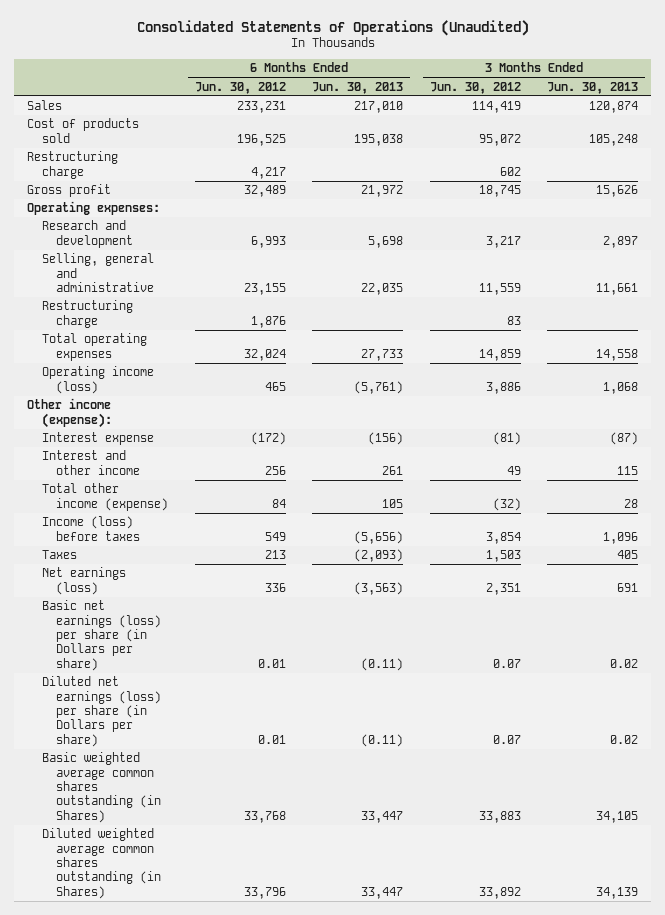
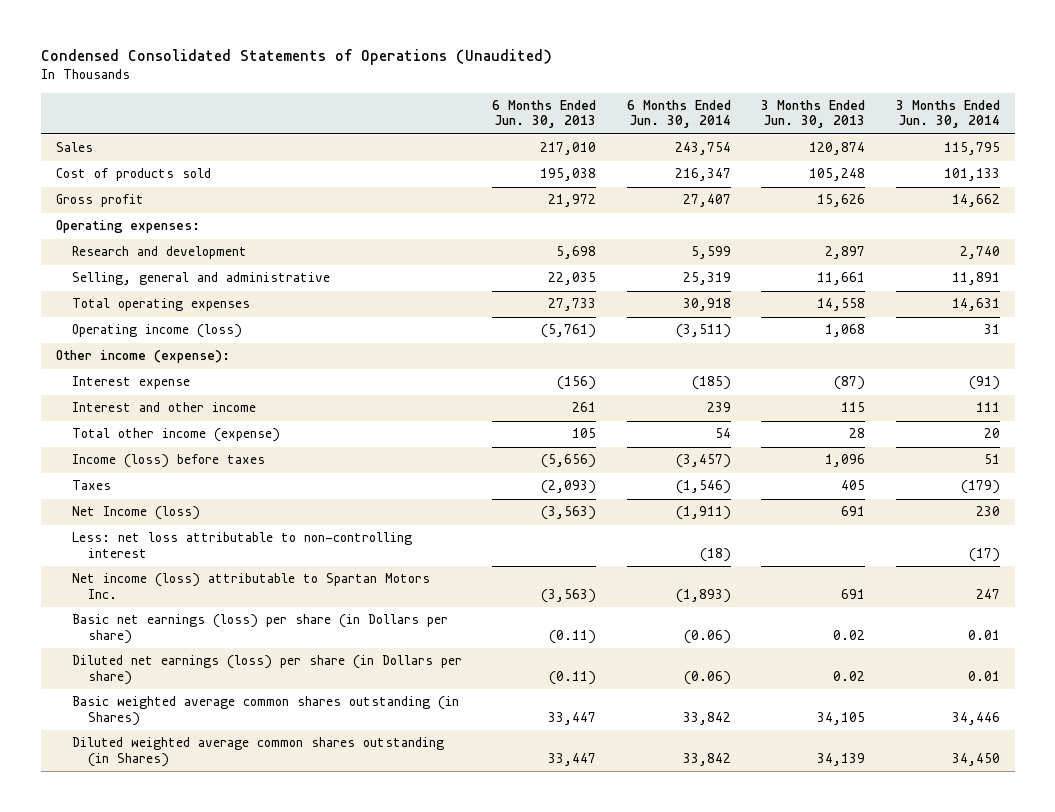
[136,19,529,36] Consolidated Statements of Operations (Unaudited) -> [40,49,552,66] Condensed Consolidated Statements of Operations (Unaudited)
[194,81,286,94] Jun. 30, 2012 -> none
[429,81,521,94] Jun. 30, 2012 -> none
none -> [626,100,731,129] 6 Months Ended Jun. 30, 2014
none -> [895,100,1000,129] 3 Months Ended Jun. 30, 2014
[26,151,118,179] Restructuring charge -> none
[41,300,133,328] Restructuring charge -> none
none -> [72,506,201,521] Net Income (loss)
none -> [72,532,413,558] Less: net loss attributable to non-controlling interest
[41,567,126,595] Net earnings (loss) -> [72,573,431,599] Net income (loss) attributable to Spartan Motors Inc.

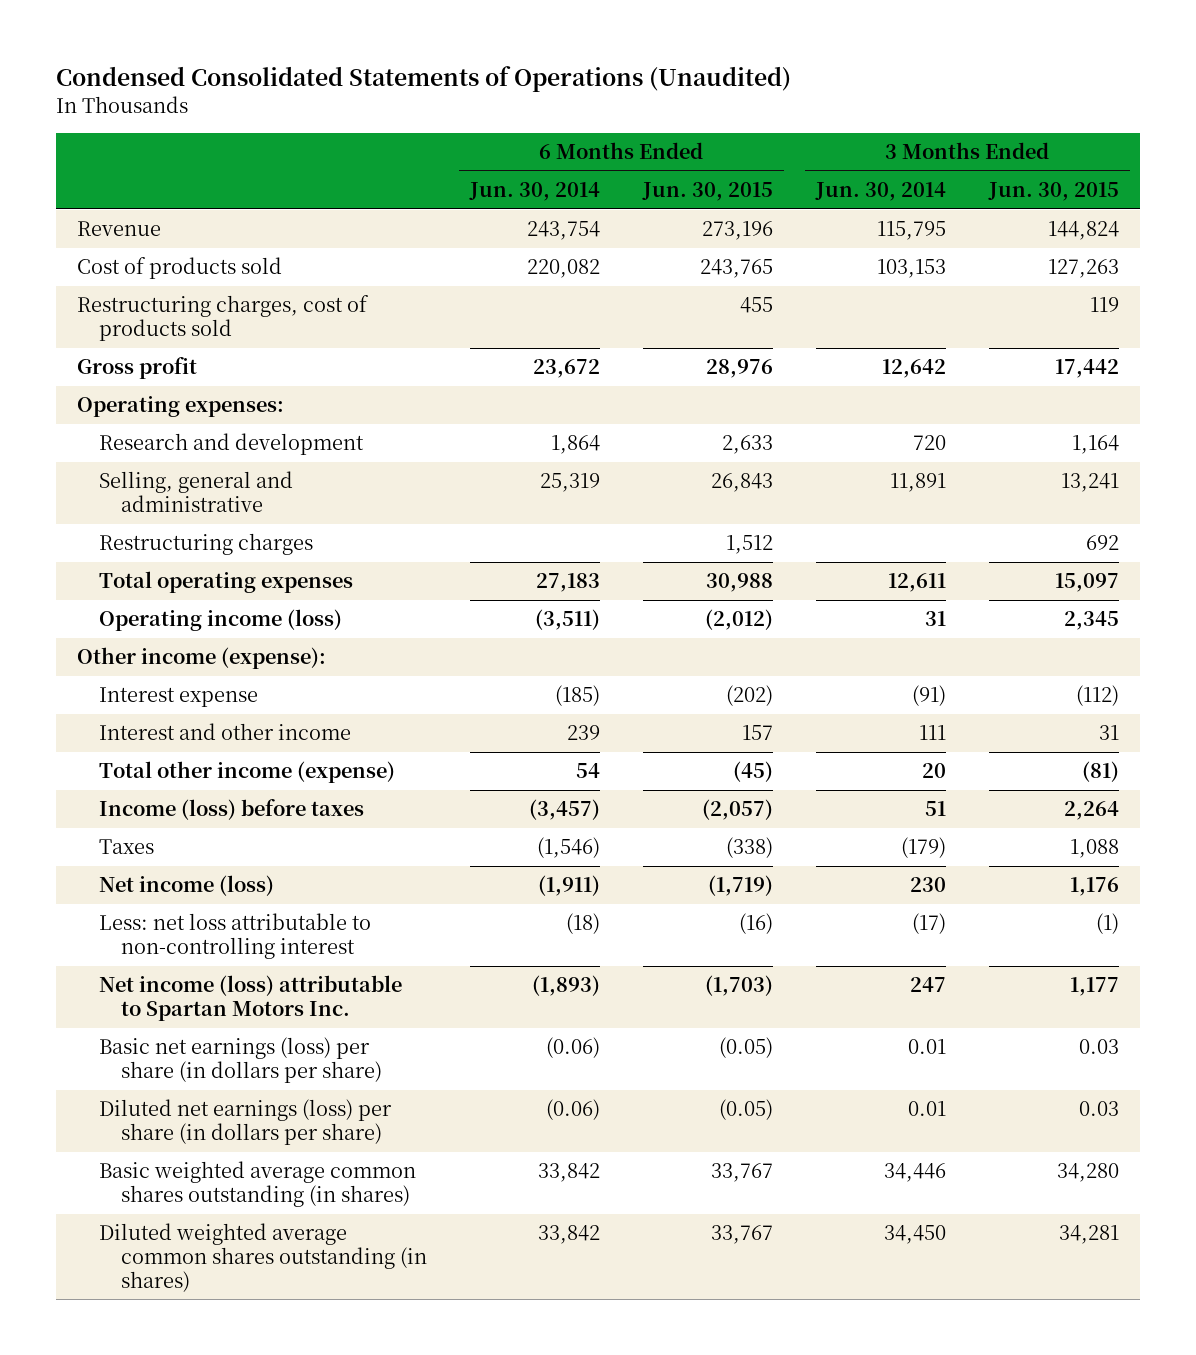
[492,100,597,129] 6 Months Ended Jun. 30, 2013 -> none
[761,100,866,129] 3 Months Ended Jun. 30, 2013 -> none
none -> [641,181,773,201] Jun. 30, 2015
none -> [987,181,1119,201] Jun. 30, 2015
[55,142,93,153] Sales -> [77,221,162,237] Revenue
[674,168,731,182] 216,347 -> [526,259,600,279] 220,082
[943,168,1000,182] 101,133 -> [876,259,946,279] 103,153
none -> [77,295,370,341] Restructuring charges, cost of products sold
[682,194,731,208] 27,407 -> [532,359,600,379] 23,672
[951,194,1000,208] 14,662 -> [881,359,946,379] 12,642
[690,246,731,260] 5,599 -> [550,435,600,455] 1,864
[959,246,1000,260] 2,740 -> [912,435,946,451] 720
none -> [98,533,313,556] Restructuring charges
[682,298,731,312] 30,918 -> [535,573,600,593] 27,183
[951,298,1000,312] 14,631 -> [887,573,946,593] 12,611
[72,506,201,521] Net Income (loss) -> [98,875,274,897] Net income (loss)
[72,614,449,644] Basic net earnings (loss) per share (in Dollars per share) -> [98,1037,382,1083] Basic net earnings (loss) per share (in dollars per share)
[72,655,463,685] Diluted net earnings (loss) per share (in Dollars per share) -> [98,1099,392,1145] Diluted net earnings (loss) per share (in dollars per share)
[72,696,460,726] Basic weighted average common shares outstanding (in Shares) -> [98,1161,416,1207] Basic weighted average common shares outstanding (in shares)
[72,737,445,767] Diluted weighted average common shares outstanding (in Shares) -> [98,1223,427,1292] Diluted weighted average common shares outstanding (in shares)

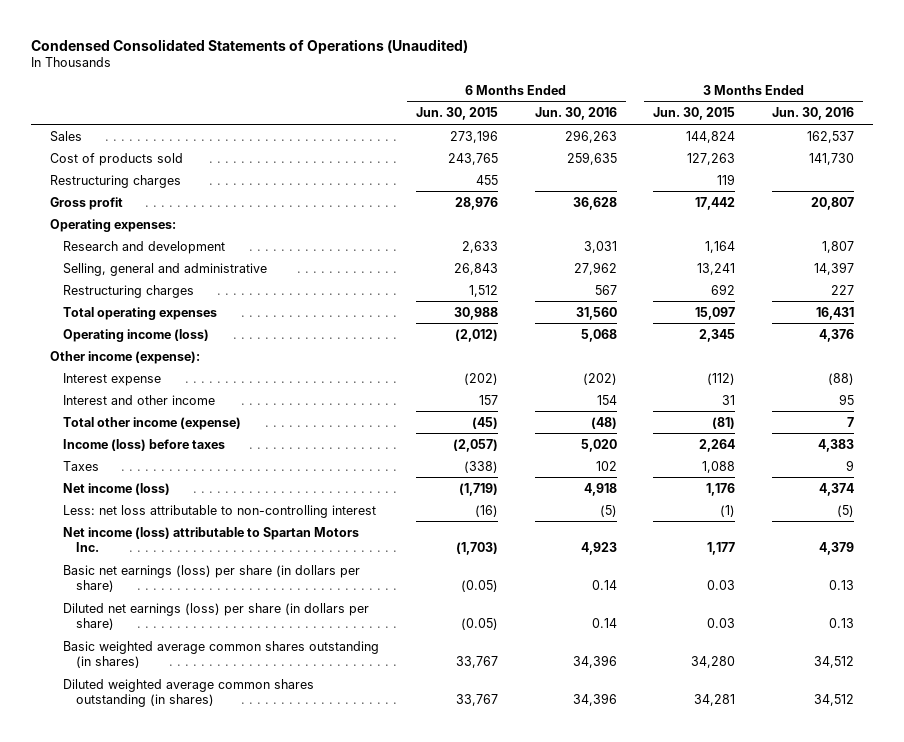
[468,181,600,201] Jun. 30, 2014 -> none
[814,181,946,201] Jun. 30, 2014 -> none
none -> [534,107,617,121] Jun. 30, 2016
none -> [772,107,855,121] Jun. 30, 2016
[77,221,162,237] Revenue -> [49,130,82,142] Sales
[77,295,370,341] Restructuring charges, cost of products sold -> [49,174,181,188] Restructuring charges

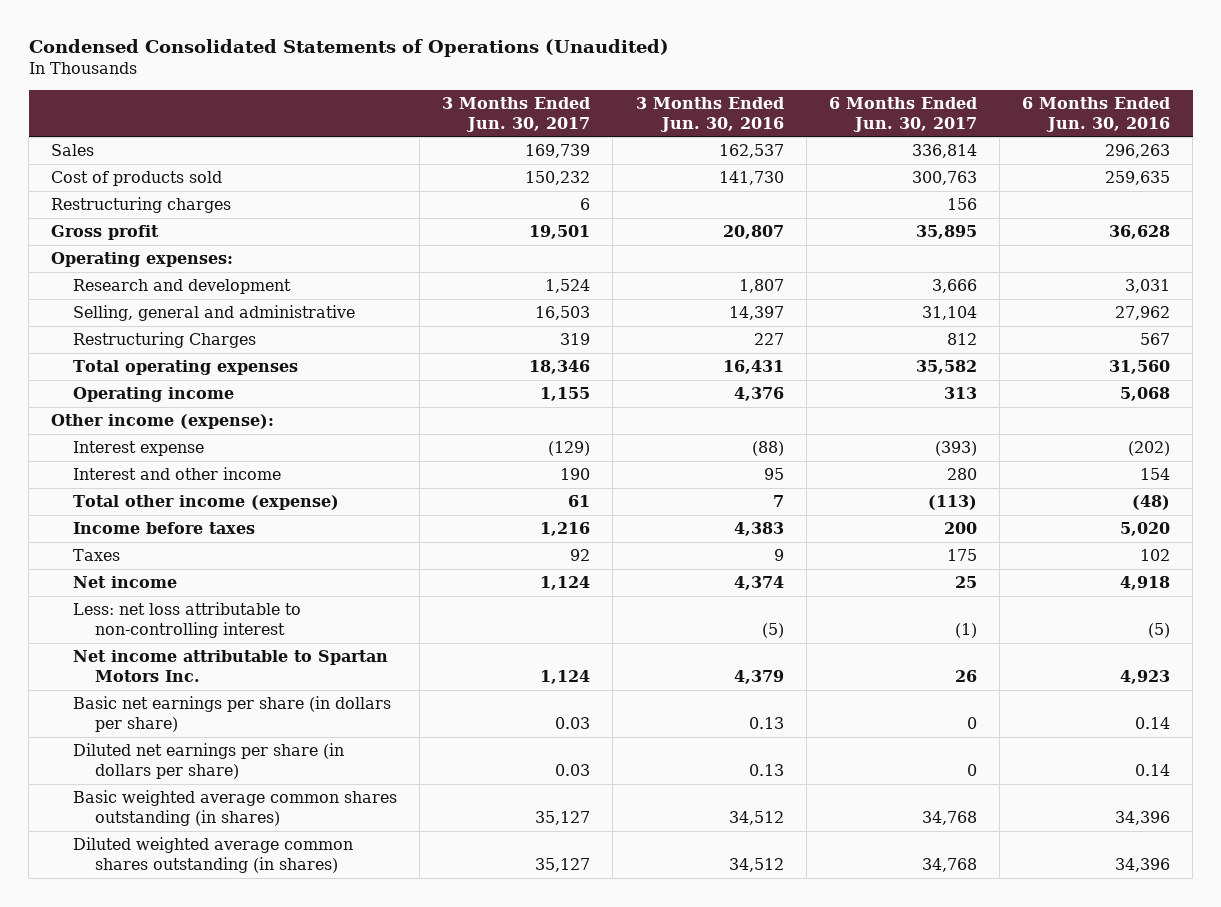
[415,107,498,121] Jun. 30, 2015 -> none
[653,107,736,121] Jun. 30, 2015 -> none
none -> [442,96,591,132] 3 Months Ended Jun. 30, 2017
none -> [828,96,977,132] 6 Months Ended Jun. 30, 2017
[62,284,194,298] Restructuring charges -> [72,331,256,348] Restructuring Charges
[62,328,209,342] Operating income (loss) -> [72,386,234,402] Operating income
[62,438,225,451] Income (loss) before taxes -> [72,521,255,534] Income before taxes
[62,482,170,495] Net income (loss) -> [72,575,177,588] Net income
[62,526,359,553] Net income (loss) attributable to Spartan Motors Inc. -> [72,649,388,683] Net income attributable to Spartan Motors Inc.
[62,564,360,593] Basic net earnings (loss) per share (in dollars per share) -> [72,695,391,733] Basic net earnings per share (in dollars per share)
[62,602,369,631] Diluted net earnings (loss) per share (in dollars per share) -> [72,742,344,780] Diluted net earnings per share (in dollars per share)

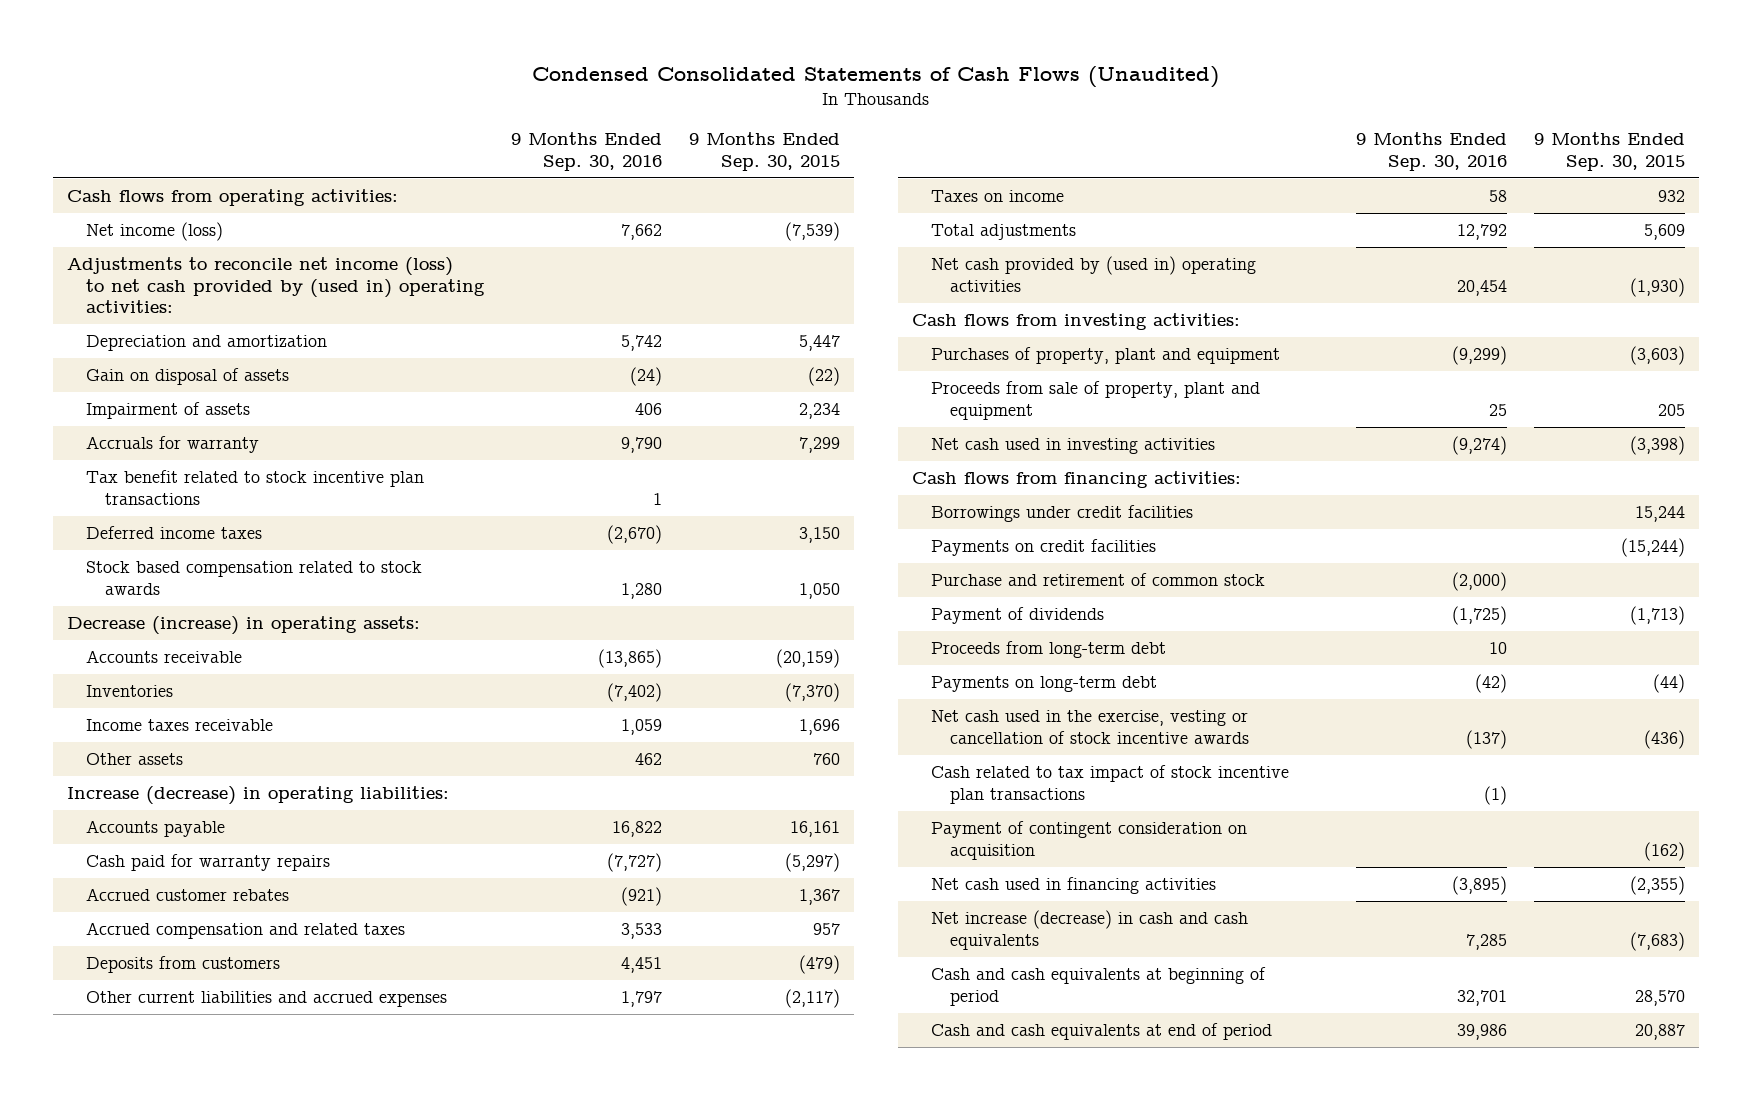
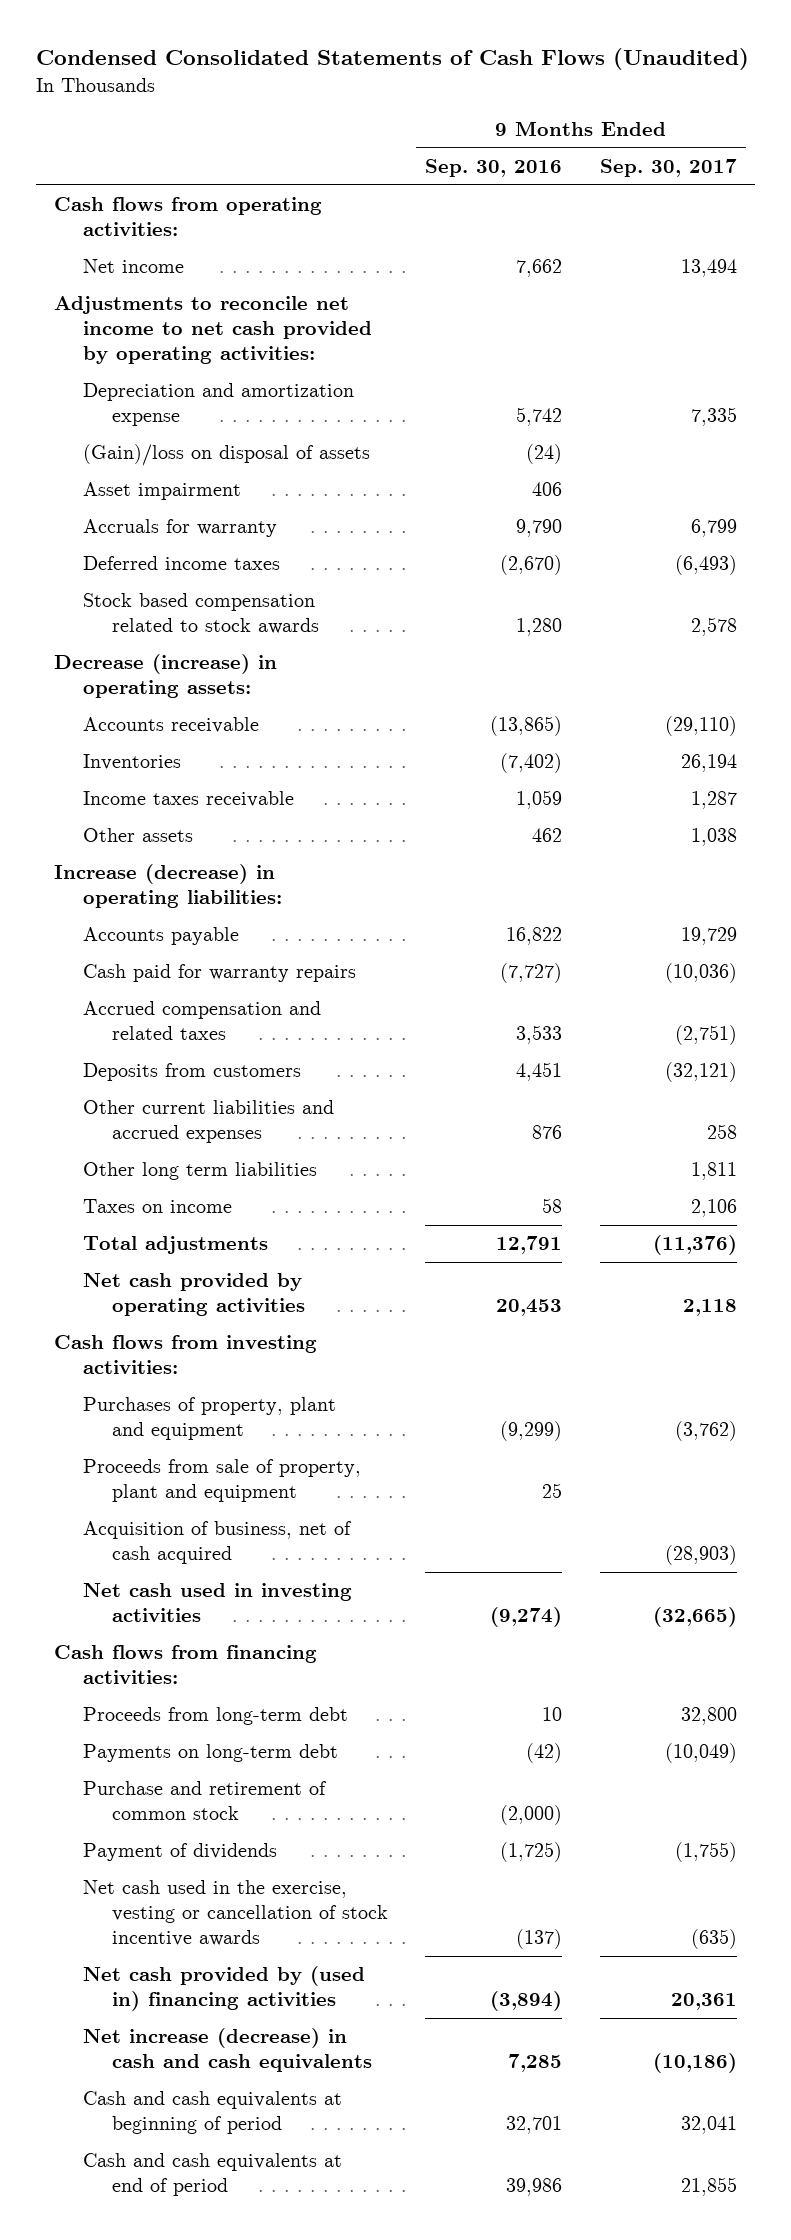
[689,132,841,171] 9 Months Ended Sep. 30, 2015 -> none
none -> [599,159,737,178] Sep. 30, 2017
[86,222,224,242] Net income (loss) -> [83,259,185,274] Net income
[67,257,486,314] Adjustments to reconcile net income (loss) to net cash provided by (used in) operating activities: -> [54,296,373,365] Adjustments to reconcile net income to net cash provided by operating activities:
[86,335,328,352] Depreciation and amortization -> [83,383,355,427] Depreciation and amortization expense
[86,368,290,386] Gain on disposal of assets -> [83,444,371,467] (Gain)/loss on disposal of assets
[86,402,251,420] Impairment of assets -> [83,482,242,501] Asset impairment
[86,470,425,505] Tax benefit related to stock incentive plan transactions -> none
[86,888,290,902] Accrued customer rebates -> none
[621,991,663,1008] 1,797 -> [532,1125,563,1140] 876
none -> [83,1162,318,1181] Other long term liabilities
[1456,224,1507,241] 12,792 -> [496,1236,563,1255] 12,791
[930,256,1256,292] Net cash provided by (used in) operating activities -> [83,1273,306,1317] Net cash provided by operating activities
[1456,279,1507,296] 20,454 -> [496,1299,563,1317] 20,453
none -> [83,1521,353,1565] Acquisition of business, net of cash acquired
[930,505,1193,523] Borrowings under credit facilities -> none
[930,539,1156,557] Payments on credit facilities -> none
[930,573,1265,587] Purchase and retirement of common stock -> [83,1781,328,1821] Purchase and retirement of common stock
[930,607,1104,625] Payment of dividends -> [83,1843,278,1862] Payment of dividends
[930,765,1289,804] Cash related to tax impact of stock incentive plan transactions -> none
[930,821,1247,860] Payment of contingent consideration on acquisition -> none
[930,877,1216,895] Net cash used in financing activities -> [83,1966,366,2012] Net cash provided by (used in) financing activities
[1451,876,1507,896] (3,895) -> [490,1991,563,2012] (3,894)

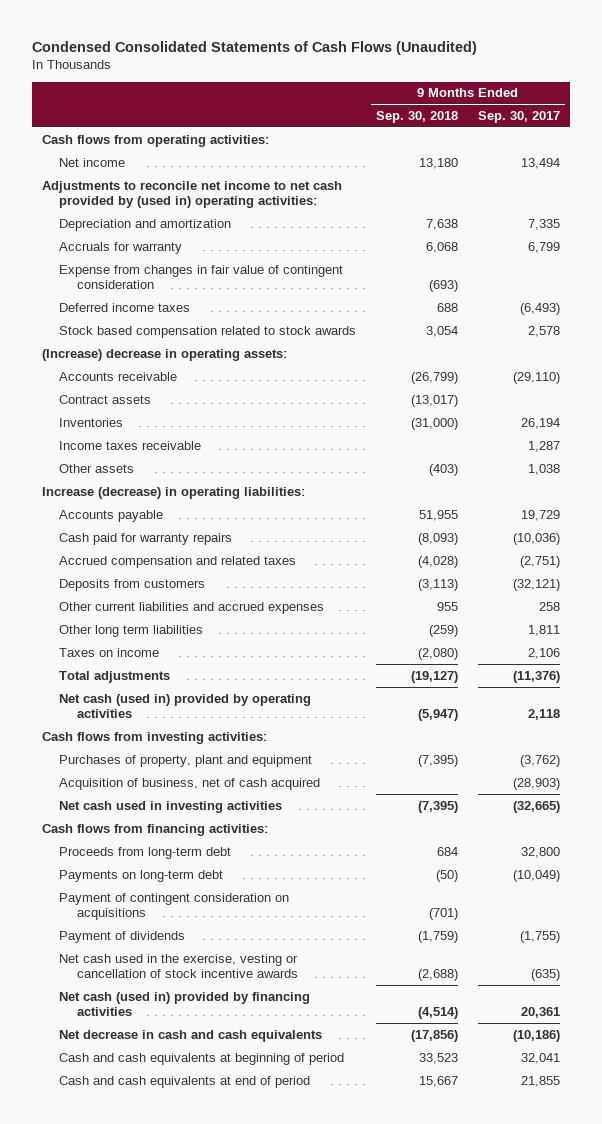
[425,159,563,178] Sep. 30, 2016 -> none
none -> [376,111,459,124] Sep. 30, 2018
[83,444,371,467] (Gain)/loss on disposal of assets -> none
[83,482,242,501] Asset impairment -> none
[54,296,373,365] Adjustments to reconcile net income to net cash provided by operating activities: -> [41,180,342,208] Adjustments to reconcile net income to net cash provided by (used in) operating activities:
[83,383,355,427] Depreciation and amortization expense -> [59,218,232,231] Depreciation and amortization
none -> [59,264,344,289] Expense from changes in fair value of contingent consideration
[54,654,278,699] Decrease (increase) in operating assets: -> [41,348,287,361] (Increase) decrease in operating assets:
none -> [59,394,152,404] Contract assets
[83,1273,306,1317] Net cash provided by operating activities -> [59,693,312,718] Net cash (used in) provided by operating activities
[83,1459,362,1503] Proceeds from sale of property, plant and equipment -> none
[83,1781,328,1821] Purchase and retirement of common stock -> none
none -> [59,892,290,920] Payment of contingent consideration on acquisitions
[83,1966,366,2012] Net cash provided by (used in) financing activities -> [59,991,311,1016] Net cash (used in) provided by financing activities
[83,2028,373,2073] Net increase (decrease) in cash and cash equivalents -> [59,1029,323,1042] Net decrease in cash and cash equivalents

